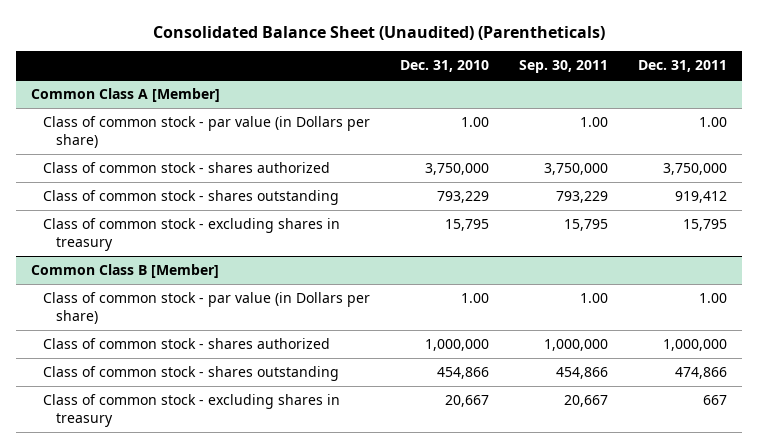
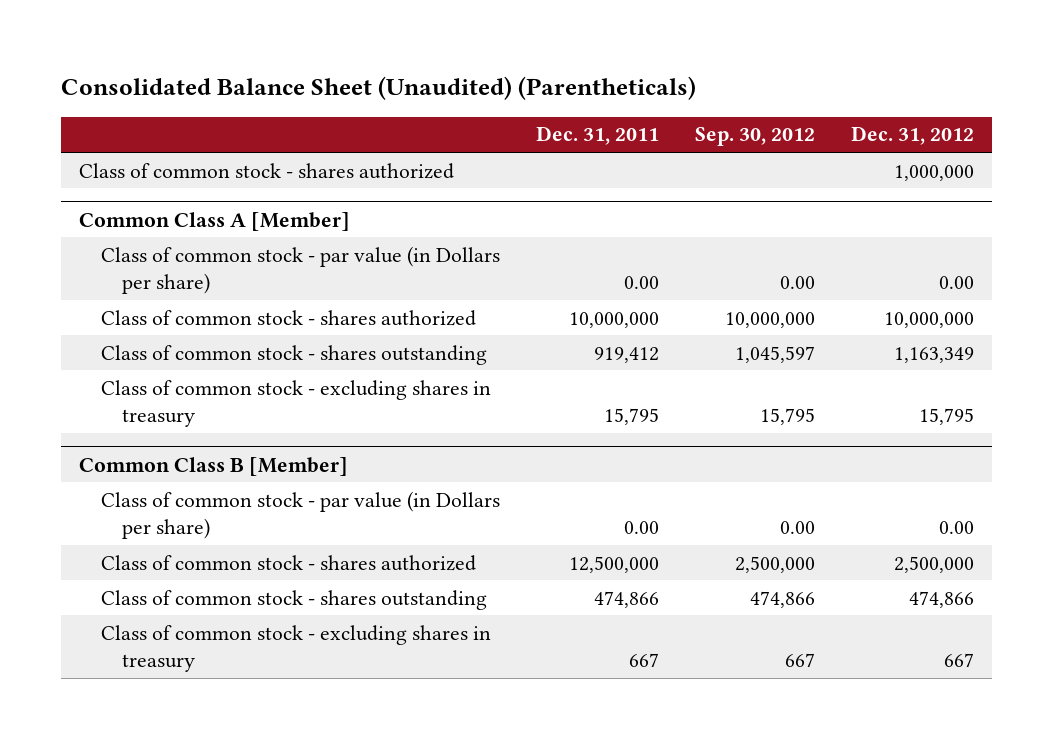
[400,60,490,73] Dec. 31, 2010 -> none
[519,60,609,74] Sep. 30, 2011 -> none
none -> [694,127,815,147] Sep. 30, 2012
none -> [850,126,974,146] Dec. 31, 2012
none -> [79,162,455,179] Class of common stock - shares authorized
[698,117,727,128] 1.00 -> [623,276,659,290] 0.00
[662,163,727,176] 3,750,000 -> [568,311,659,328] 10,000,000
[698,293,727,304] 1.00 -> [623,521,659,535] 0.00
[662,339,727,352] 1,000,000 -> [568,555,659,573] 12,500,000

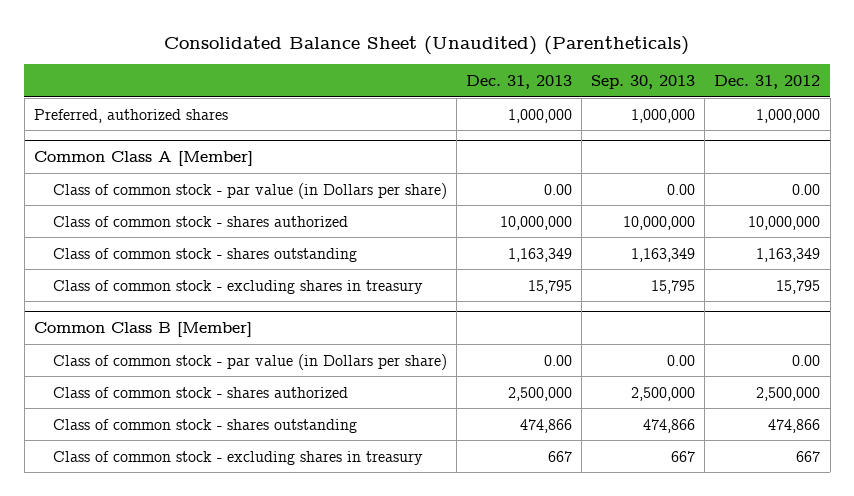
[535,126,659,146] Dec. 31, 2011 -> none
[694,127,815,147] Sep. 30, 2012 -> none
none -> [465,75,572,90] Dec. 31, 2013
none -> [591,75,696,90] Sep. 30, 2013
[79,162,455,179] Class of common stock - shares authorized -> none
none -> [33,108,228,123] Preferred, authorized shares

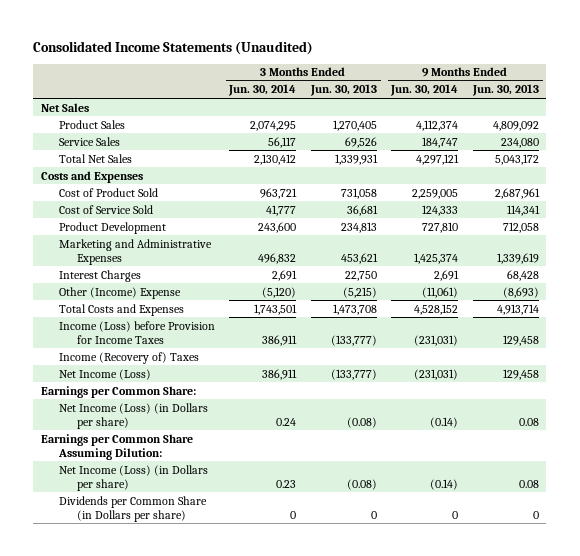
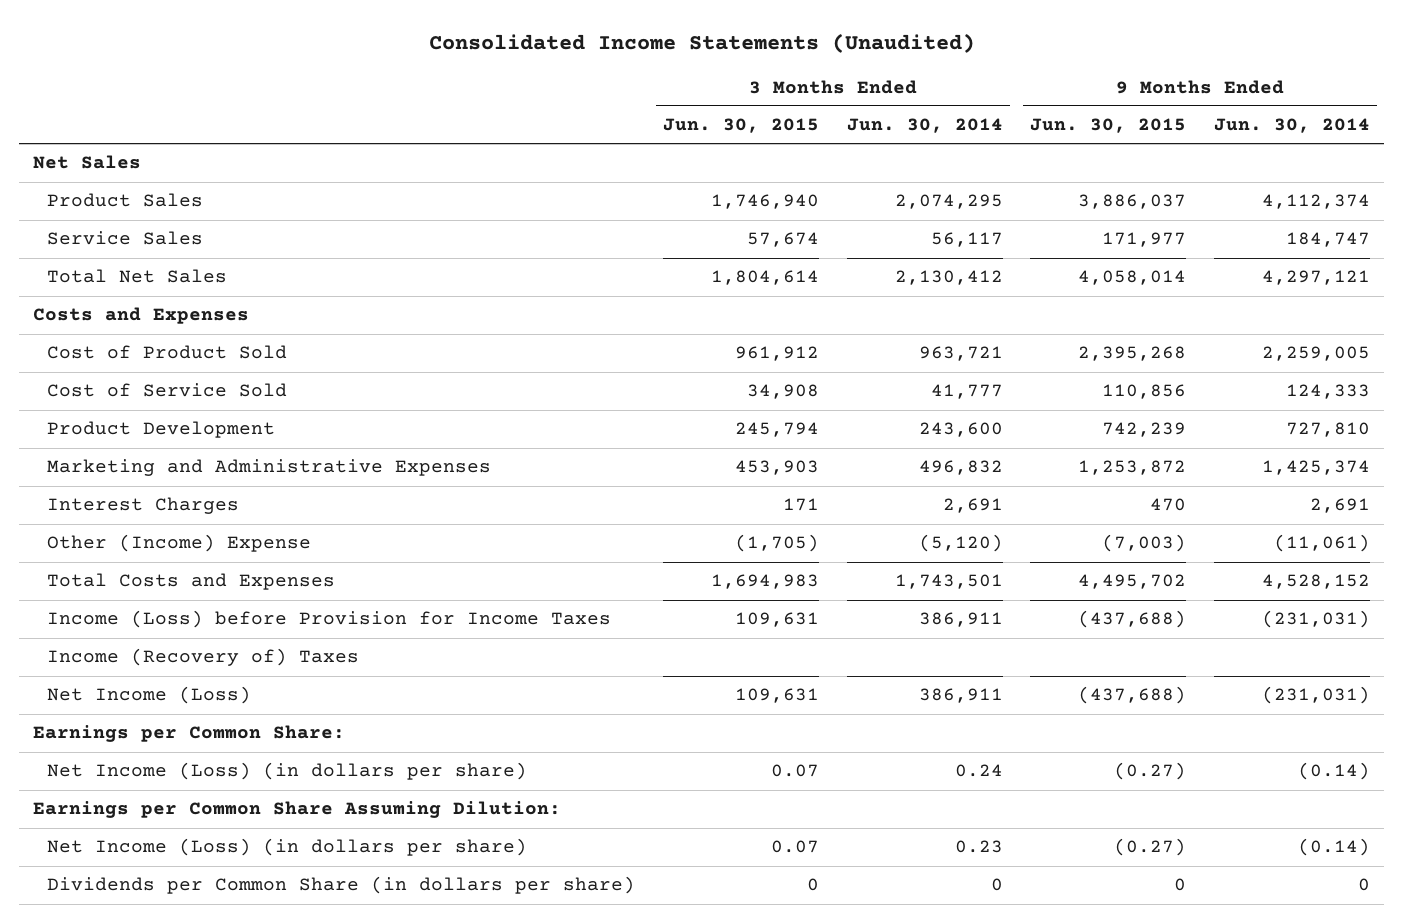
[309,84,377,97] Jun. 30, 2013 -> none
[472,84,540,97] Jun. 30, 2013 -> none
none -> [662,118,819,134] Jun. 30, 2015
none -> [1030,118,1187,134] Jun. 30, 2015
[58,402,208,429] Net Income (Loss) (in Dollars per share) -> [46,762,527,781] Net Income (Loss) (in dollars per share)
[58,464,208,491] Net Income (Loss) (in Dollars per share) -> [46,838,527,857] Net Income (Loss) (in dollars per share)
[58,495,207,522] Dividends per Common Share (in Dollars per share) -> [46,876,635,895] Dividends per Common Share (in dollars per share)

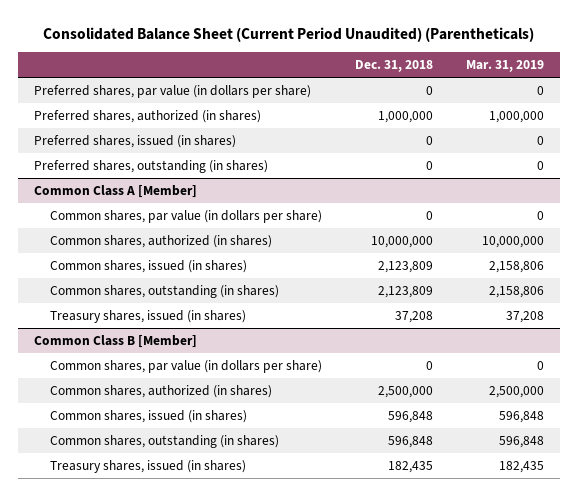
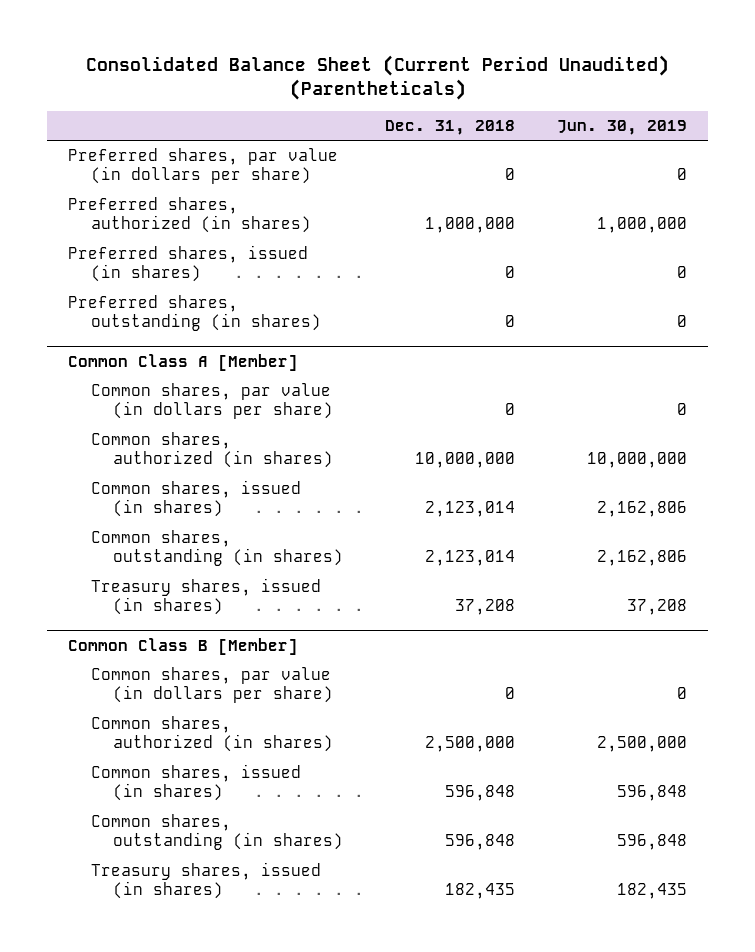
[465,60,544,73] Mar. 31, 2019 -> none
none -> [557,119,688,135] Jun. 30, 2019
[377,260,433,273] 2,123,809 -> [425,501,516,518] 2,123,014
[377,285,433,298] 2,123,809 -> [425,550,516,567] 2,123,014

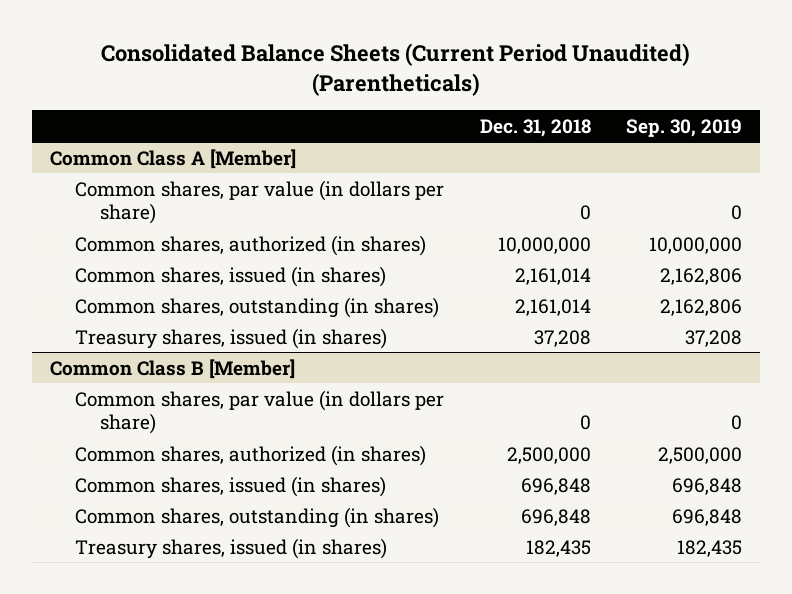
[85,55,669,101] Consolidated Balance Sheet (Current Period Unaudited) (Parentheticals) -> [101,43,691,96] Consolidated Balance Sheets (Current Period Unaudited) (Parentheticals)
[557,119,688,135] Jun. 30, 2019 -> none
none -> [626,118,743,137] Sep. 30, 2019
[68,148,339,185] Preferred shares, par value (in dollars per share) -> none
[68,197,311,234] Preferred shares, authorized (in shares) -> none
[68,245,309,283] Preferred shares, issued (in shares) -> none
[68,295,321,332] Preferred shares, outstanding (in shares) -> none
[425,501,516,518] 2,123,014 -> [514,267,591,285] 2,161,014
[425,550,516,567] 2,123,014 -> [514,298,591,316] 2,161,014
[445,785,516,802] 596,848 -> [520,477,591,495] 696,848
[445,834,516,851] 596,848 -> [520,508,591,526] 696,848

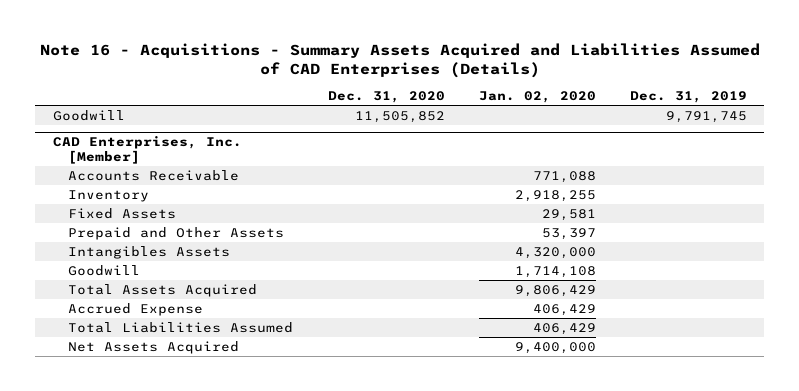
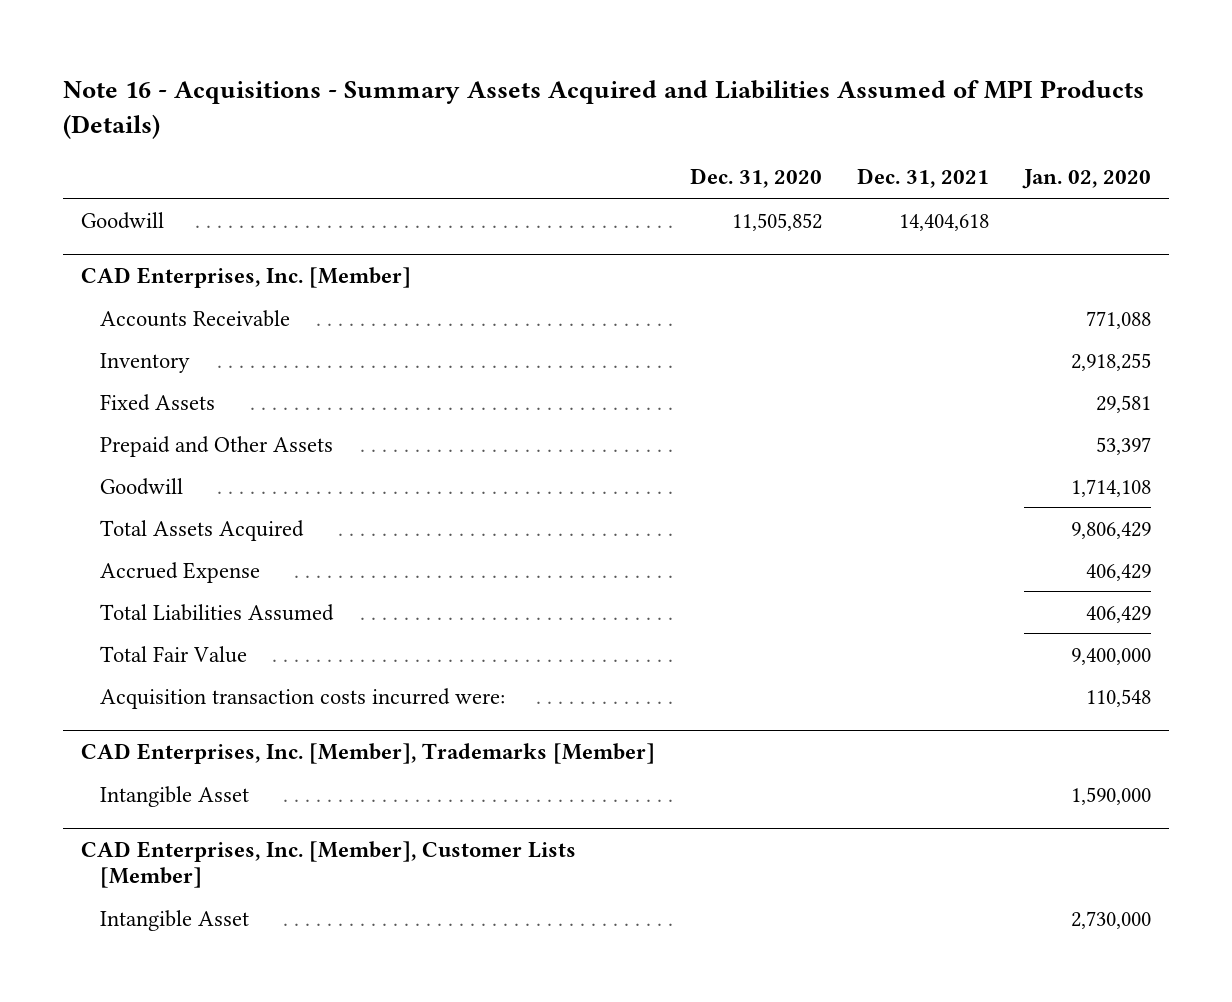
[39,42,760,79] Note 16 - Acquisitions - Summary Assets Acquired and Liabilities Assumed of CAD Enterprises (Details) -> [63,80,1145,140] Note 16 - Acquisitions - Summary Assets Acquired and Liabilities Assumed of MPI Products (Details)
[629,91,747,104] Dec. 31, 2019 -> none
none -> [857,168,990,189] Dec. 31, 2021
[68,245,231,259] Intangibles Assets -> none
[68,340,240,354] Net Assets Acquired -> [100,645,248,663] Total Fair Value
none -> [100,687,506,709] Acquisition transaction costs incurred were:
none -> [81,742,656,764] CAD Enterprises, Inc. [Member], Trademarks [Member]
none -> [100,785,250,807] Intangible Asset
none -> [81,840,577,889] CAD Enterprises, Inc. [Member], Customer Lists [Member]
none -> [100,909,250,931] Intangible Asset

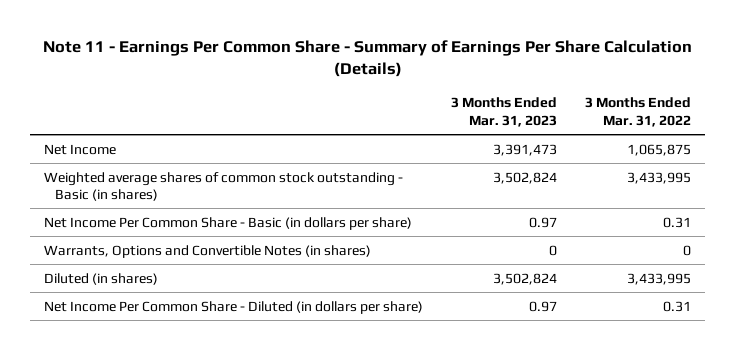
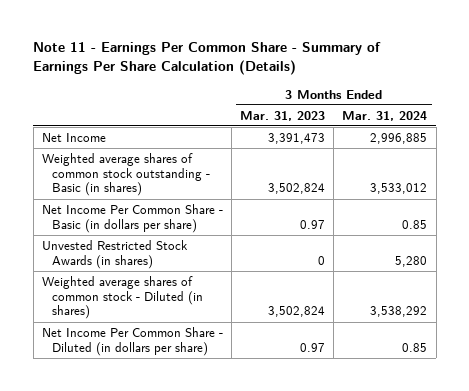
[585,97,692,127] 3 Months Ended Mar. 31, 2022 -> none
none -> [342,110,428,121] Mar. 31, 2024
[44,244,372,258] Warrants, Options and Convertible Notes (in shares) -> none
none -> [41,239,188,269] Unvested Restricted Stock Awards (in shares)
[44,272,159,285] Diluted (in shares) -> [41,275,204,320] Weighted average shares of common stock - Diluted (in shares)

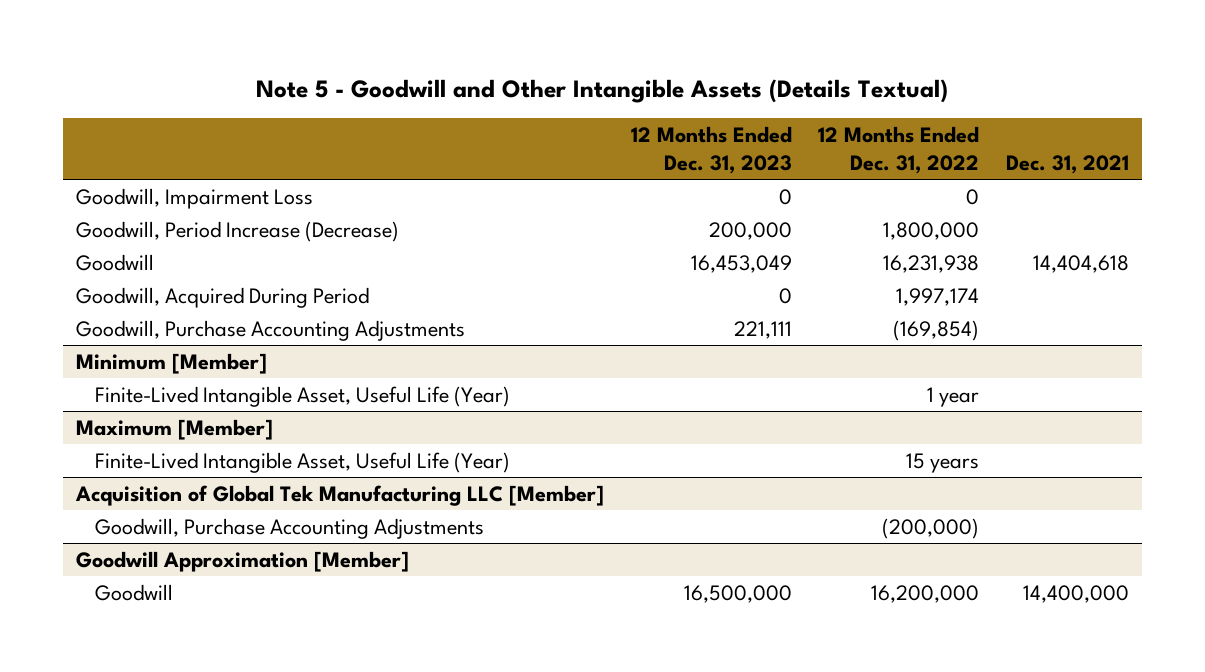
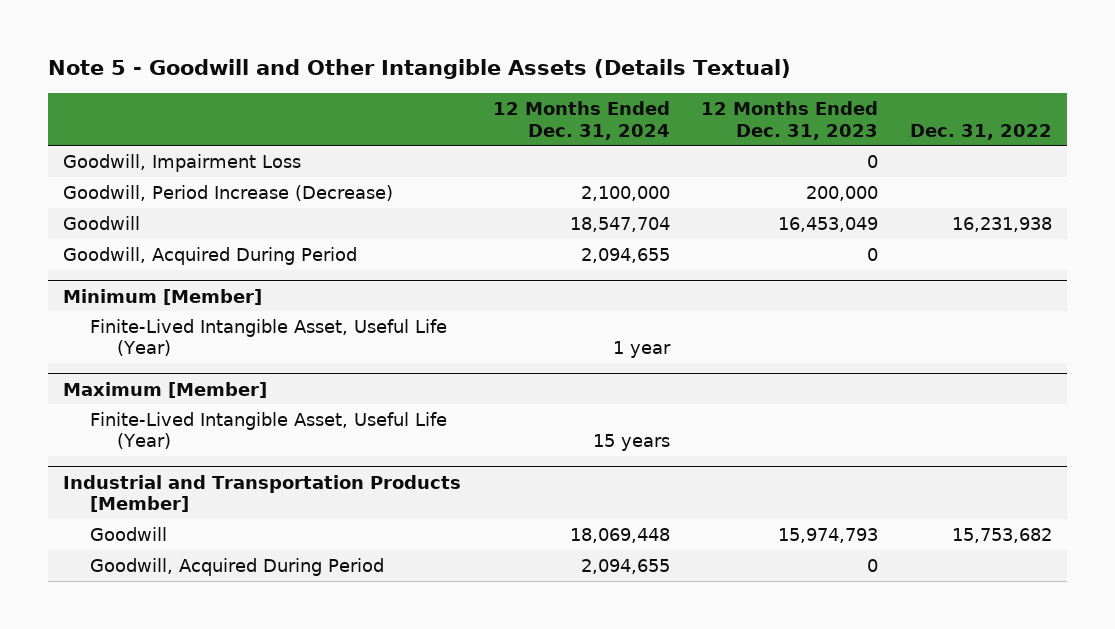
[818,126,980,174] 12 Months Ended Dec. 31, 2022 -> none
[1005,154,1129,174] Dec. 31, 2021 -> none
none -> [492,101,670,140] 12 Months Ended Dec. 31, 2024
none -> [909,123,1052,140] Dec. 31, 2022
[76,319,466,341] Goodwill, Purchase Accounting Adjustments -> none
[75,484,605,506] Acquisition of Global Tek Manufacturing LLC [Member] -> none
[94,517,484,539] Goodwill, Purchase Accounting Adjustments -> none
[76,550,410,572] Goodwill Approximation [Member] -> none
none -> [63,474,462,513] Industrial and Transportation Products [Member]
[683,584,792,603] 16,500,000 -> [778,527,879,543] 15,974,793
none -> [90,557,385,576] Goodwill, Acquired During Period

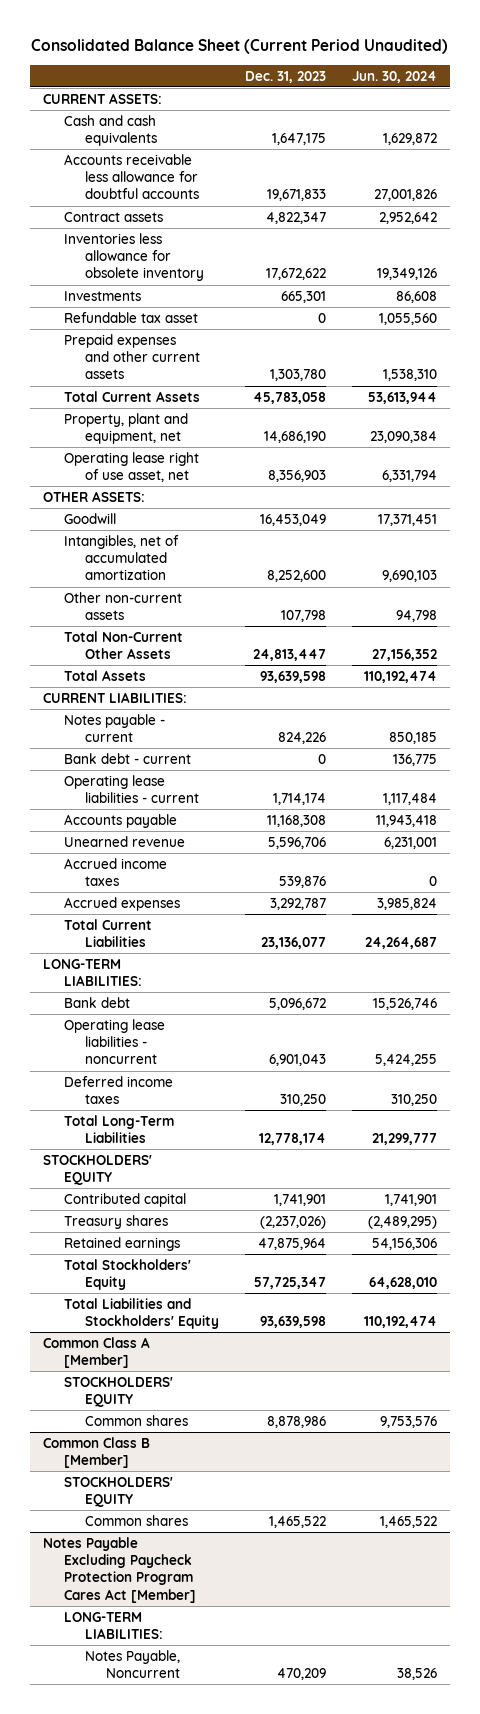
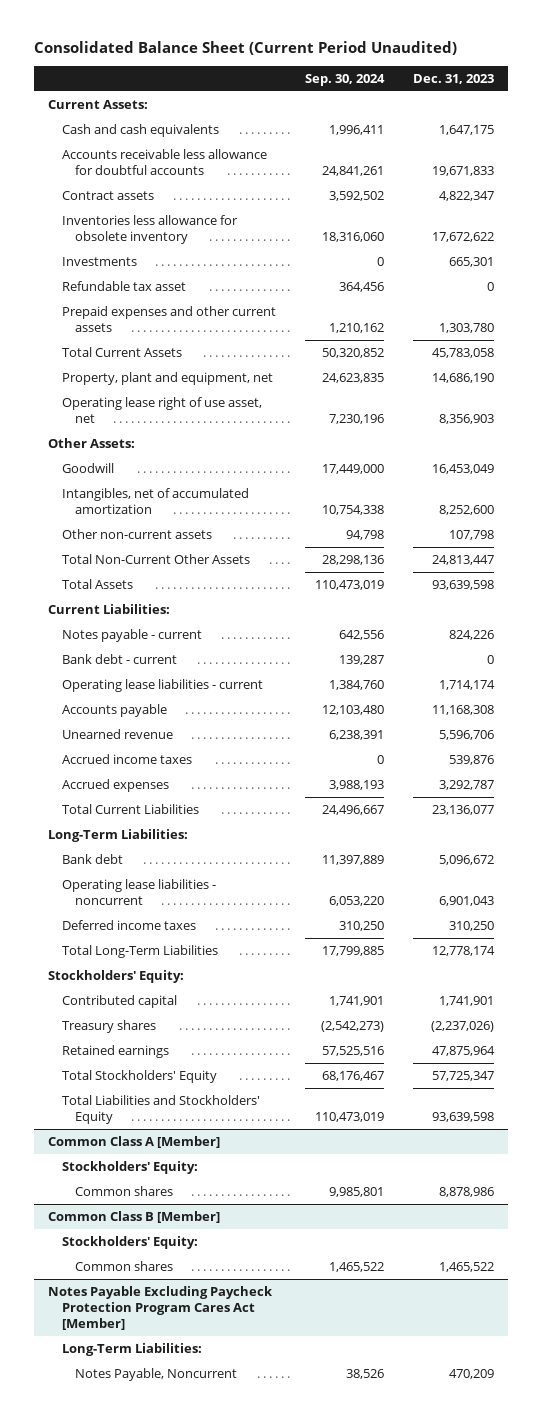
[351,70,437,83] Jun. 30, 2024 -> none
none -> [304,73,385,86] Sep. 30, 2024
[42,92,162,104] CURRENT ASSETS: -> [48,99,149,109] Current Assets:
[42,490,145,502] OTHER ASSETS: -> [48,437,136,448] Other Assets:
[42,691,187,703] CURRENT LIABILITIES: -> [48,603,171,614] Current Liabilities:
[42,958,143,987] LONG-TERM LIABILITIES: -> [48,828,189,842] Long-Term Liabilities:
[42,1154,152,1186] STOCKHOLDERS' EQUITY -> [48,969,185,983] Stockholders' Equity:
[64,1376,174,1408] STOCKHOLDERS' EQUITY -> [61,1160,198,1174] Stockholders' Equity:
[64,1476,174,1508] STOCKHOLDERS' EQUITY -> [61,1235,198,1249] Stockholders' Equity:
[64,1611,164,1640] LONG-TERM LIABILITIES: -> [61,1342,202,1356] Long-Term Liabilities:

